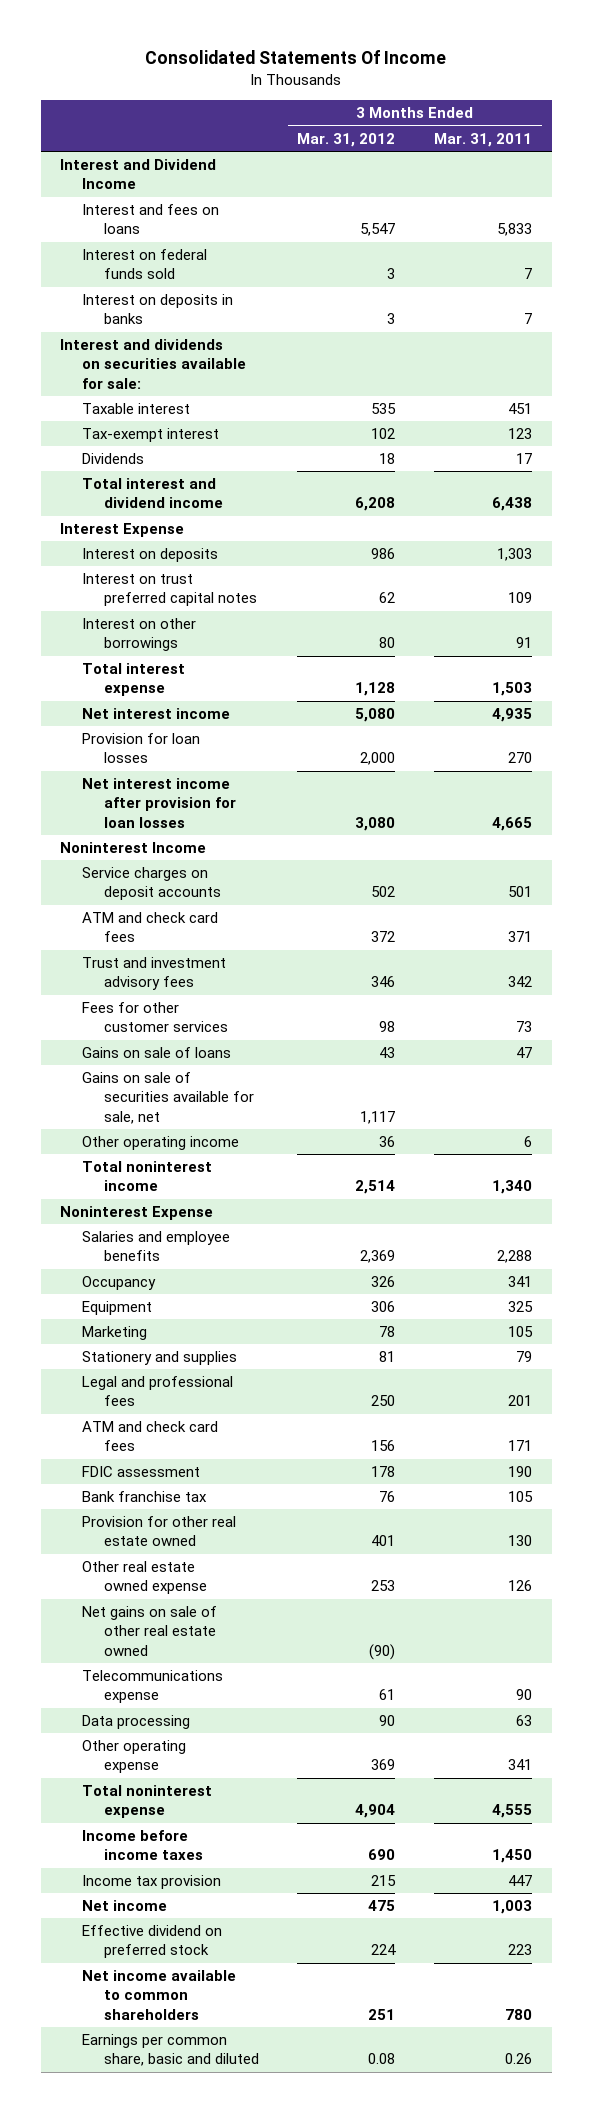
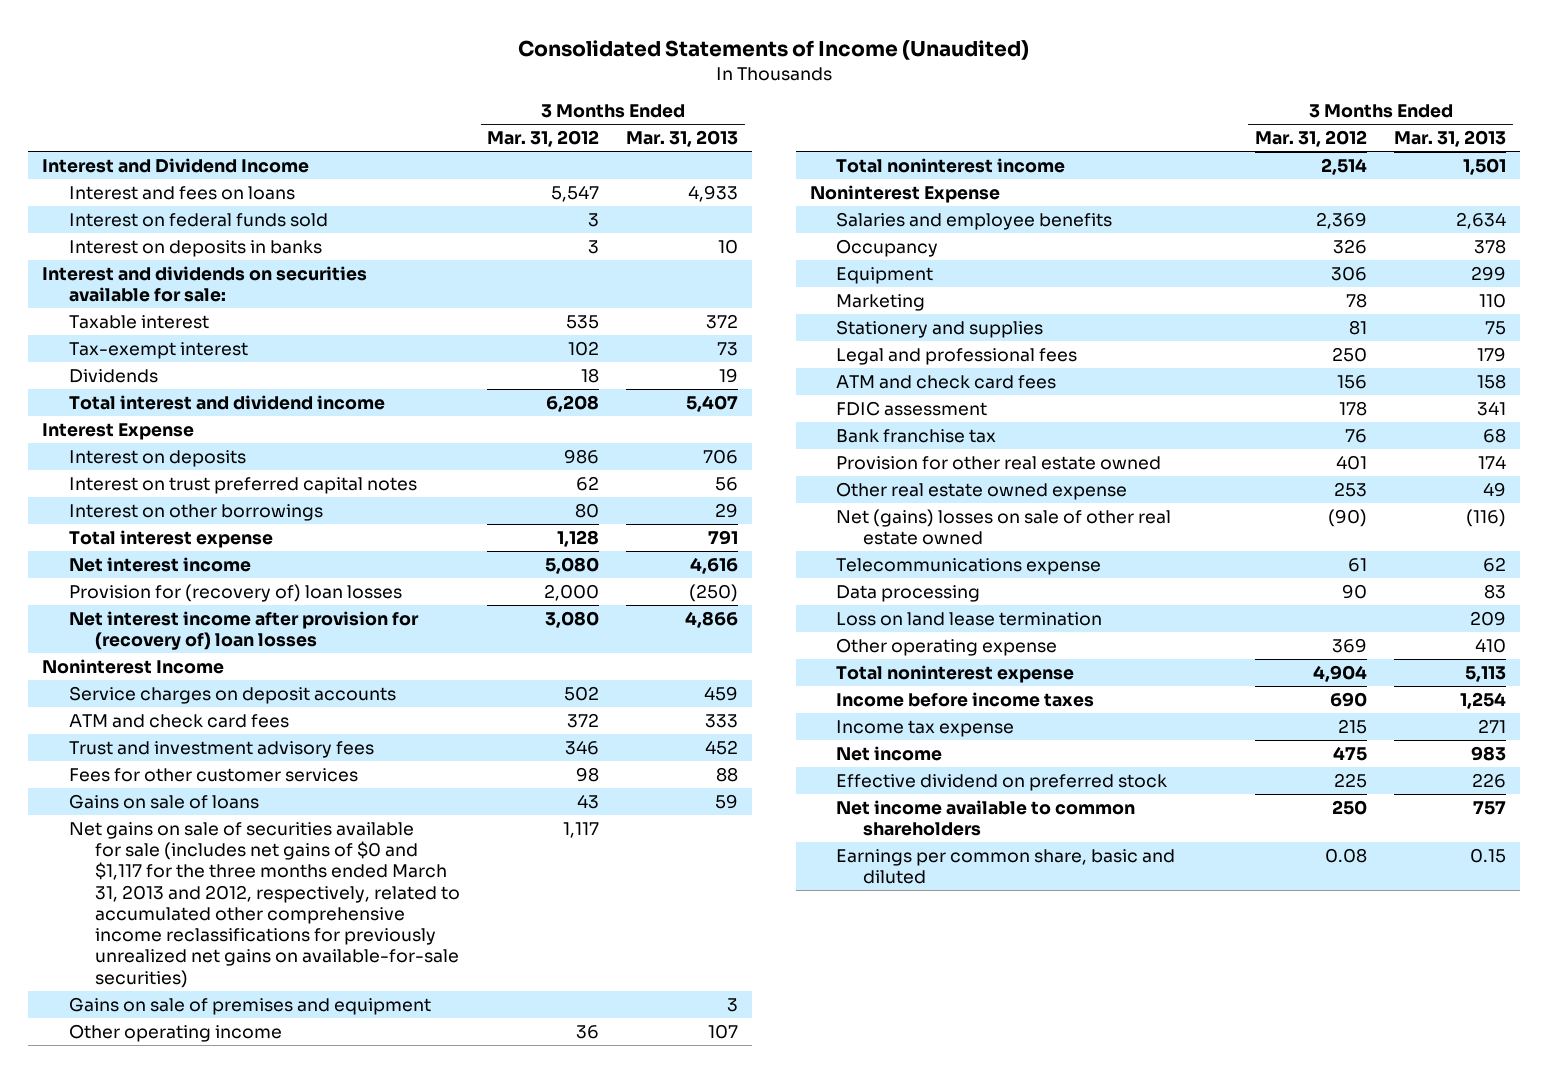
[145,50,447,65] Consolidated Statements Of Income -> [518,39,1030,60] Consolidated Statements of Income (Unaudited)
[434,132,533,147] Mar. 31, 2011 -> none
none -> [626,130,739,148] Mar. 31, 2013
[81,733,200,764] Provision for loan losses -> [68,584,402,603] Provision for (recovery of) loan losses
[81,778,236,828] Net interest income after provision for loan losses -> [68,611,419,651] Net interest income after provision for (recovery of) loan losses
[81,1072,254,1124] Gains on sale of securities available for sale, net -> [68,822,461,988] Net gains on sale of securities available for sale (includes net gains of $0 and $1,117 for the three months ended March 31, 2013 and 2012, respectively, related to accumulated other comprehensive income reclassifications for previously unrealized net gains on available-for-sale securities)
none -> [68,997,431,1016] Gains on sale of premises and equipment
[81,1606,217,1656] Net gains on sale of other real estate owned -> [836,509,1172,546] Net (gains) losses on sale of other real estate owned
none -> [836,612,1103,627] Loss on land lease termination
[81,1875,221,1890] Income tax provision -> [836,720,1015,738] Income tax expense
[371,1944,397,1956] 224 -> [1334,773,1368,789] 225
[368,2008,396,2020] 251 -> [1332,800,1368,816] 250

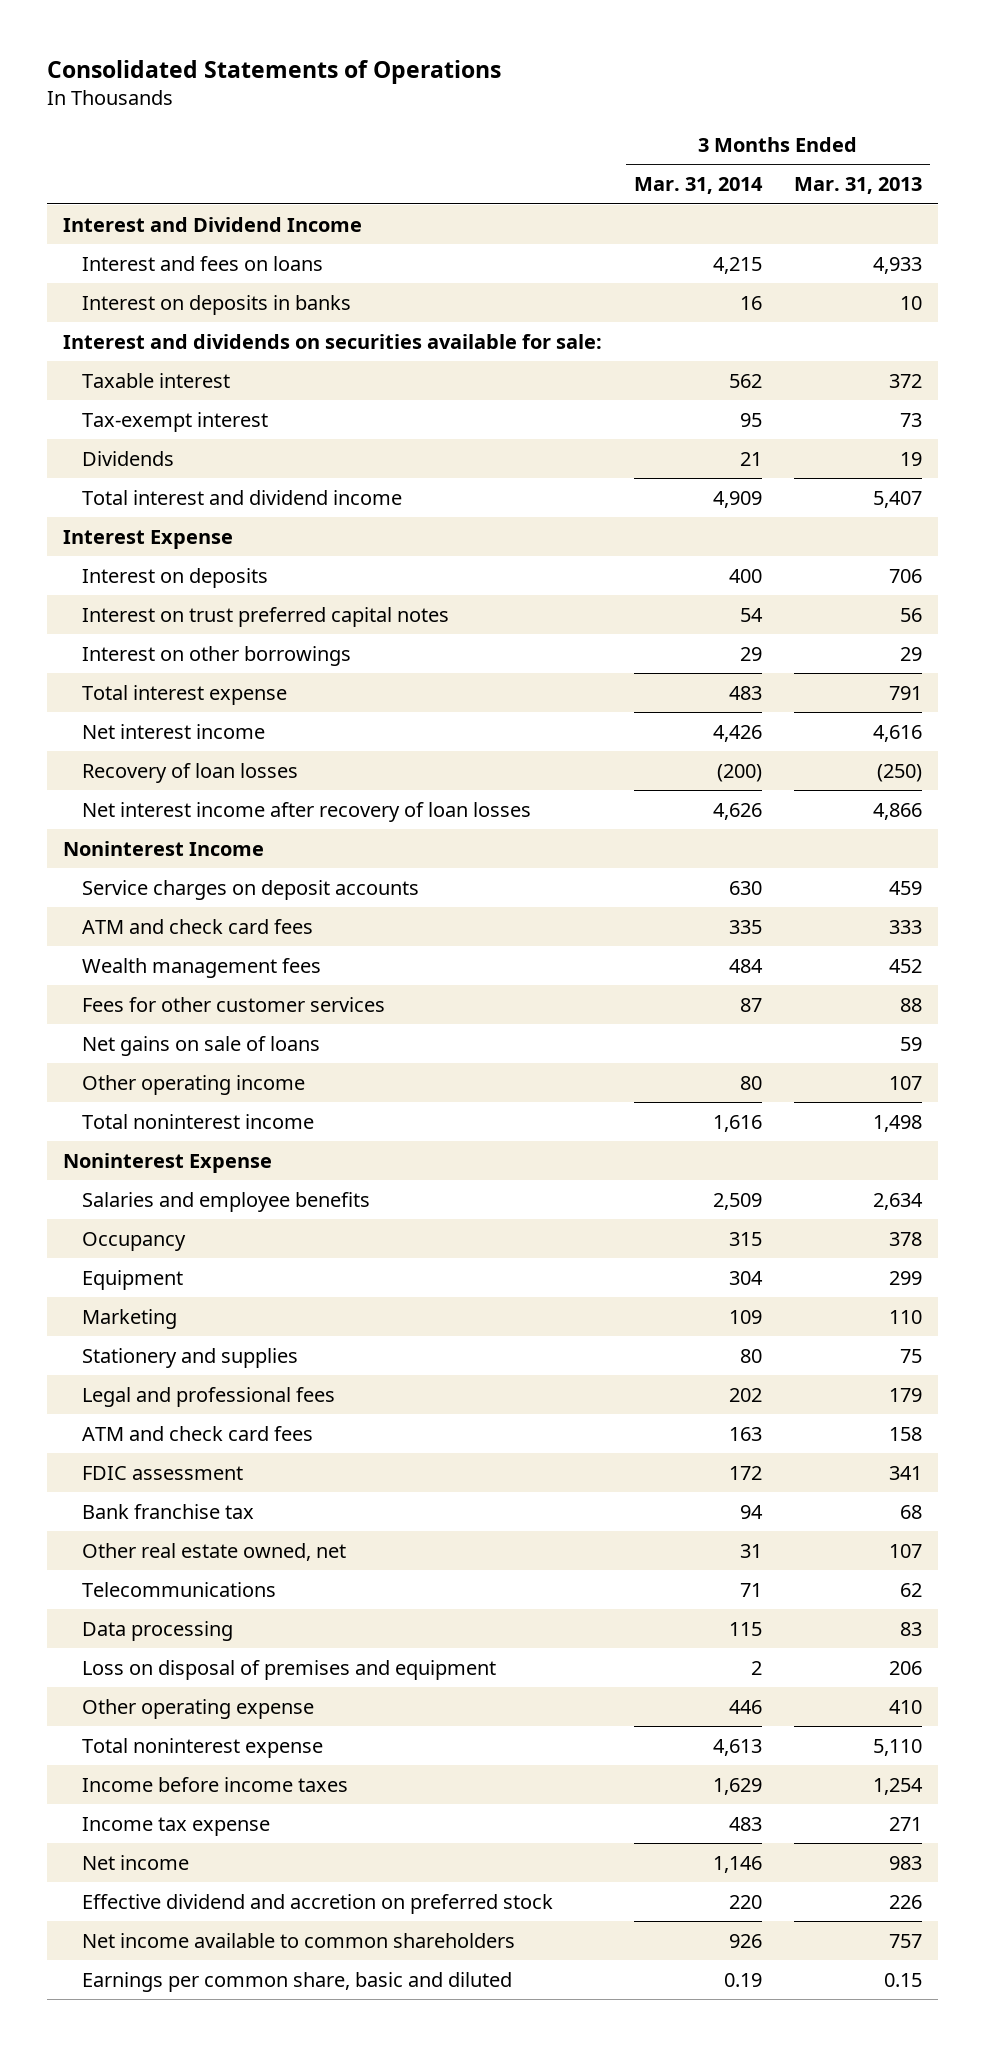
[518,39,1030,60] Consolidated Statements of Income (Unaudited) -> [46,60,501,85] Consolidated Statements of Operations
[487,130,600,148] Mar. 31, 2012 -> none
none -> [634,177,764,195] Mar. 31, 2014
[68,213,328,228] Interest on federal funds sold -> none
[68,584,402,603] Provision for (recovery of) loan losses -> [81,762,298,783] Recovery of loan losses
[68,611,419,651] Net interest income after provision for (recovery of) loan losses -> [81,801,531,822] Net interest income after recovery of loan losses
[68,741,374,759] Trust and investment advisory fees -> [81,957,321,978] Wealth management fees
[68,822,461,988] Net gains on sale of securities available for sale (includes net gains of $0 and $1,117 for the three months ended March 31, 2013 and 2012, respectively, related to accumulated other comprehensive income reclassifications for previously unrealized net gains on available-for-sale securities) -> none
[68,997,431,1016] Gains on sale of premises and equipment -> none
[68,794,259,810] Gains on sale of loans -> [81,1035,320,1056] Net gains on sale of loans
[1463,158,1507,176] 1,501 -> [873,1114,923,1132] 1,498
[836,456,1162,471] Provision for other real estate owned -> none
[836,509,1172,546] Net (gains) losses on sale of other real estate owned -> none
[836,482,1128,501] Other real estate owned expense -> [81,1542,346,1561] Other real estate owned, net
[1483,482,1507,498] 49 -> [889,1543,923,1558] 107
[836,558,1102,576] Telecommunications expense -> [81,1581,276,1597] Telecommunications
[836,612,1103,627] Loss on land lease termination -> none
none -> [81,1659,496,1680] Loss on disposal of premises and equipment
[1465,666,1507,683] 5,113 -> [873,1738,923,1756] 5,110
[836,774,1168,792] Effective dividend on preferred stock -> [81,1893,553,1914] Effective dividend and accretion on preferred stock

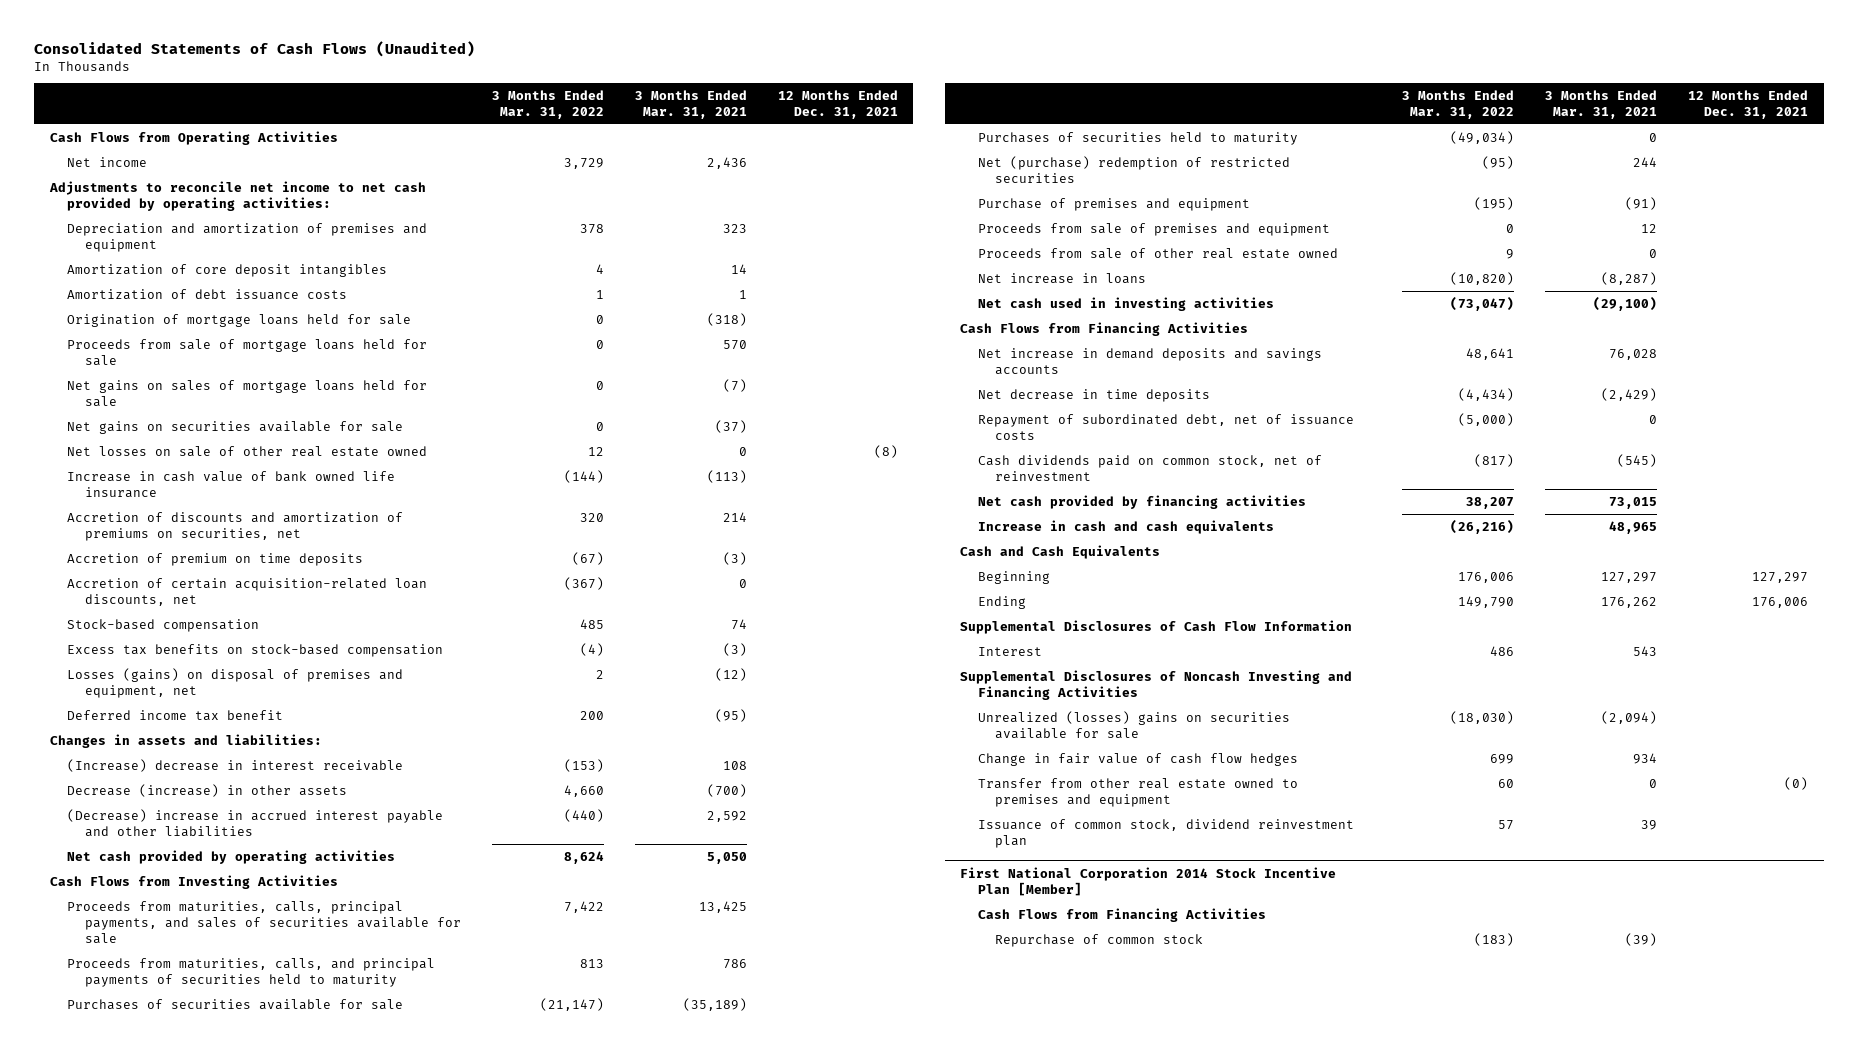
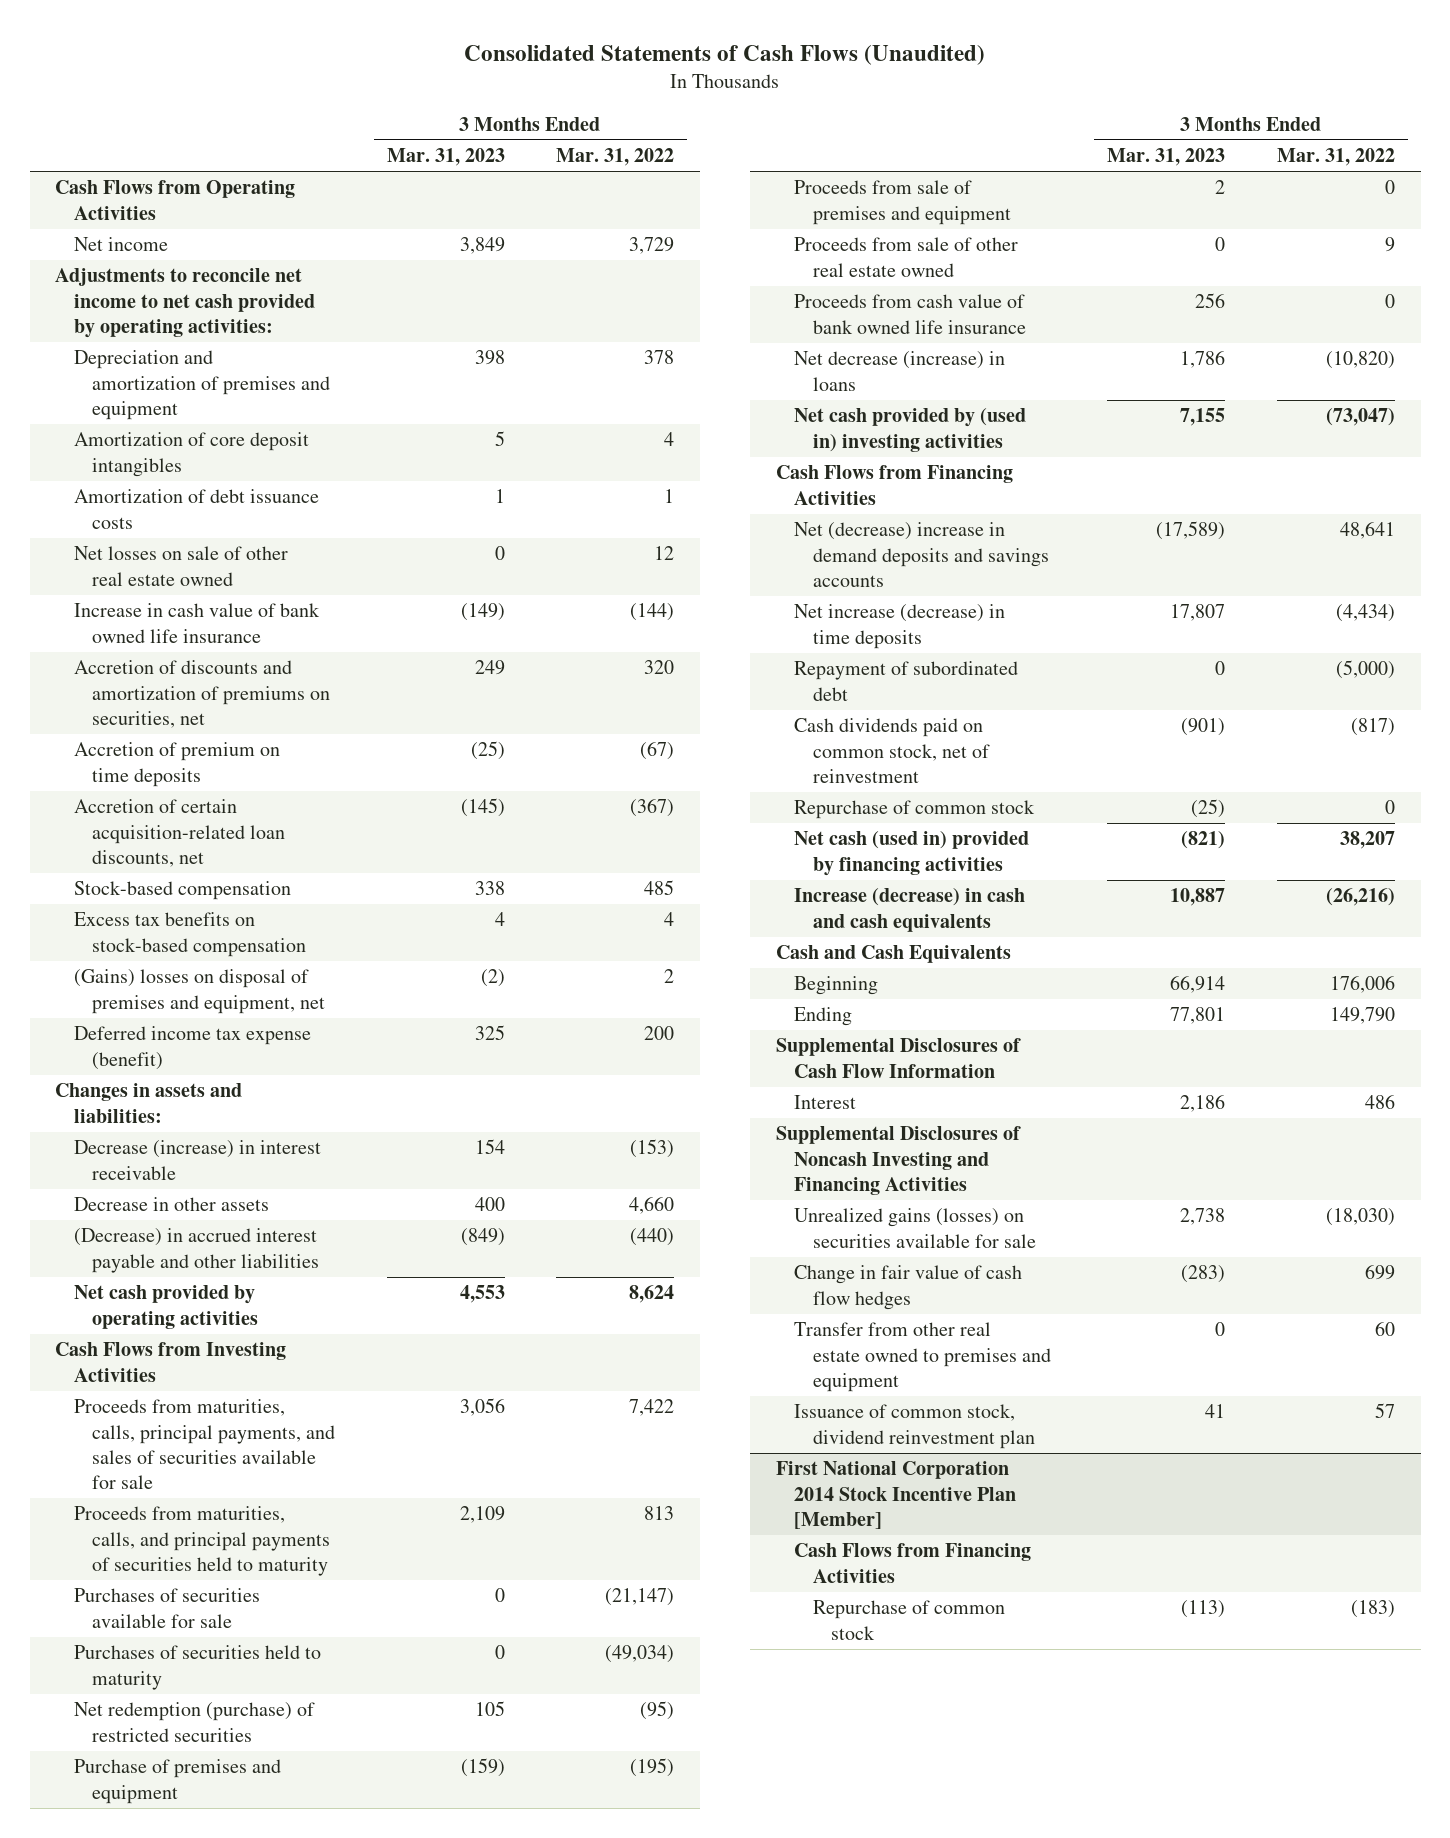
[634,90,747,120] 3 Months Ended Mar. 31, 2021 -> none
[777,90,898,120] 12 Months Ended Dec. 31, 2021 -> none
none -> [386,148,505,167] Mar. 31, 2023
[67,313,412,327] Origination of mortgage loans held for sale -> none
[67,338,428,366] Proceeds from sale of mortgage loans held for sale -> none
[67,379,428,407] Net gains on sales of mortgage loans held for sale -> none
[67,420,404,434] Net gains on securities available for sale -> none
[579,642,604,656] (4) -> [664,912,675,927] 4
[67,667,404,698] Losses (gains) on disposal of premises and equipment, net -> [73,969,326,1014] (Gains) losses on disposal of premises and equipment, net
[67,709,284,721] Deferred income tax benefit -> [73,1026,311,1070] Deferred income tax expense (benefit)
[67,758,404,772] (Increase) decrease in interest receivable -> [73,1140,321,1180] Decrease (increase) in interest receivable
[67,783,348,797] Decrease (increase) in other assets -> [73,1197,269,1212] Decrease in other assets
[67,808,444,837] (Decrease) increase in accrued interest payable and other liabilities -> [73,1228,320,1273] (Decrease) in accrued interest payable and other liabilities
[977,155,1290,183] Net (purchase) redemption of restricted securities -> [73,1702,315,1742] Net redemption (purchase) of restricted securities
none -> [794,294,1026,334] Proceeds from cash value of bank owned life insurance
[977,272,1146,284] Net increase in loans -> [794,351,1006,391] Net decrease (increase) in loans
[977,296,1274,311] Net cash used in investing activities -> [794,408,1027,452] Net cash provided by (used in) investing activities
[977,347,1322,375] Net increase in demand deposits and savings accounts -> [794,522,1049,587] Net (decrease) increase in demand deposits and savings accounts
[977,388,1210,402] Net decrease in time deposits -> [794,604,1006,649] Net increase (decrease) in time deposits
[977,413,1354,440] Repayment of subordinated debt, net of issuance costs -> [794,661,1019,701] Repayment of subordinated debt
none -> [794,800,1036,820] Repurchase of common stock
[977,494,1306,509] Net cash provided by financing activities -> [794,831,1030,876] Net cash (used in) provided by financing activities
[977,519,1274,534] Increase in cash and cash equivalents -> [794,888,1026,932] Increase (decrease) in cash and cash equivalents
[977,710,1290,739] Unrealized (losses) gains on securities available for sale -> [794,1208,1036,1248] Unrealized gains (losses) on securities available for sale

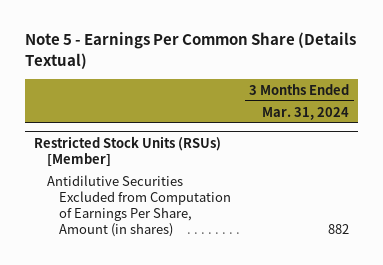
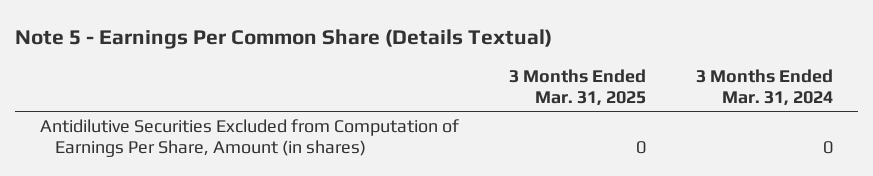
none -> [509,69,647,107] 3 Months Ended Mar. 31, 2025
[33,135,221,167] Restricted Stock Units (RSUs) [Member] -> none
[328,223,350,234] 882 -> [822,141,833,155] 0

